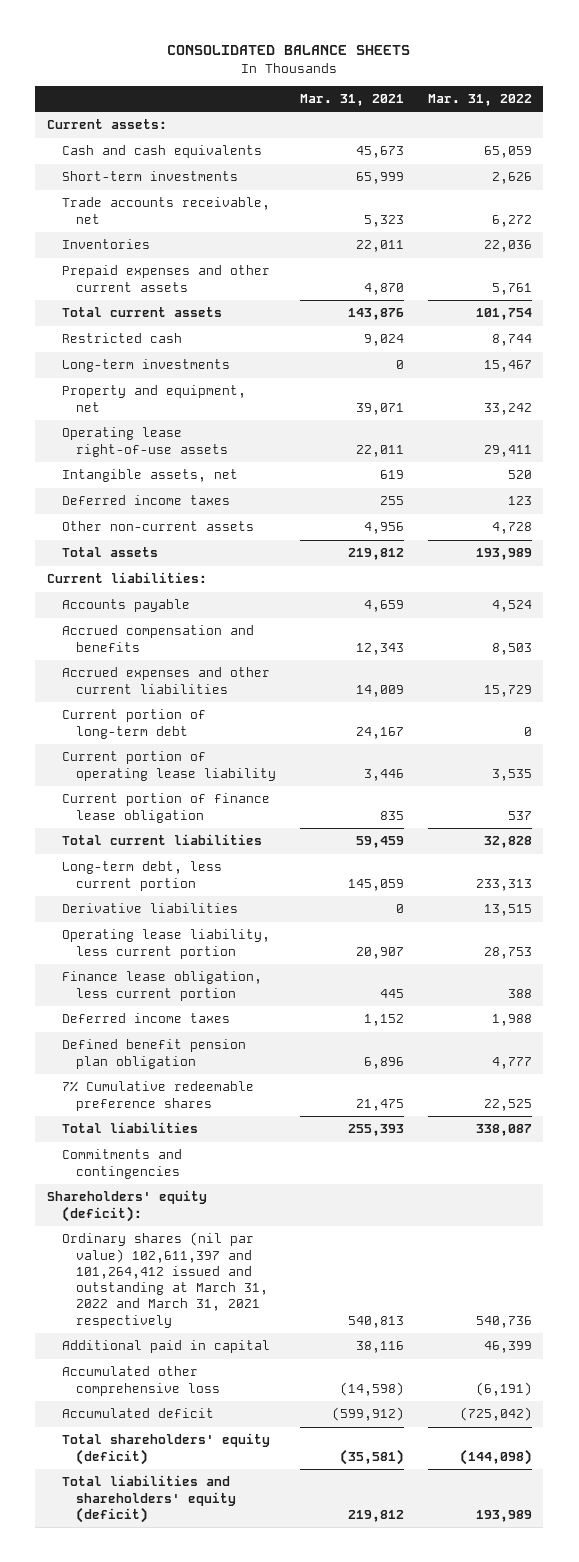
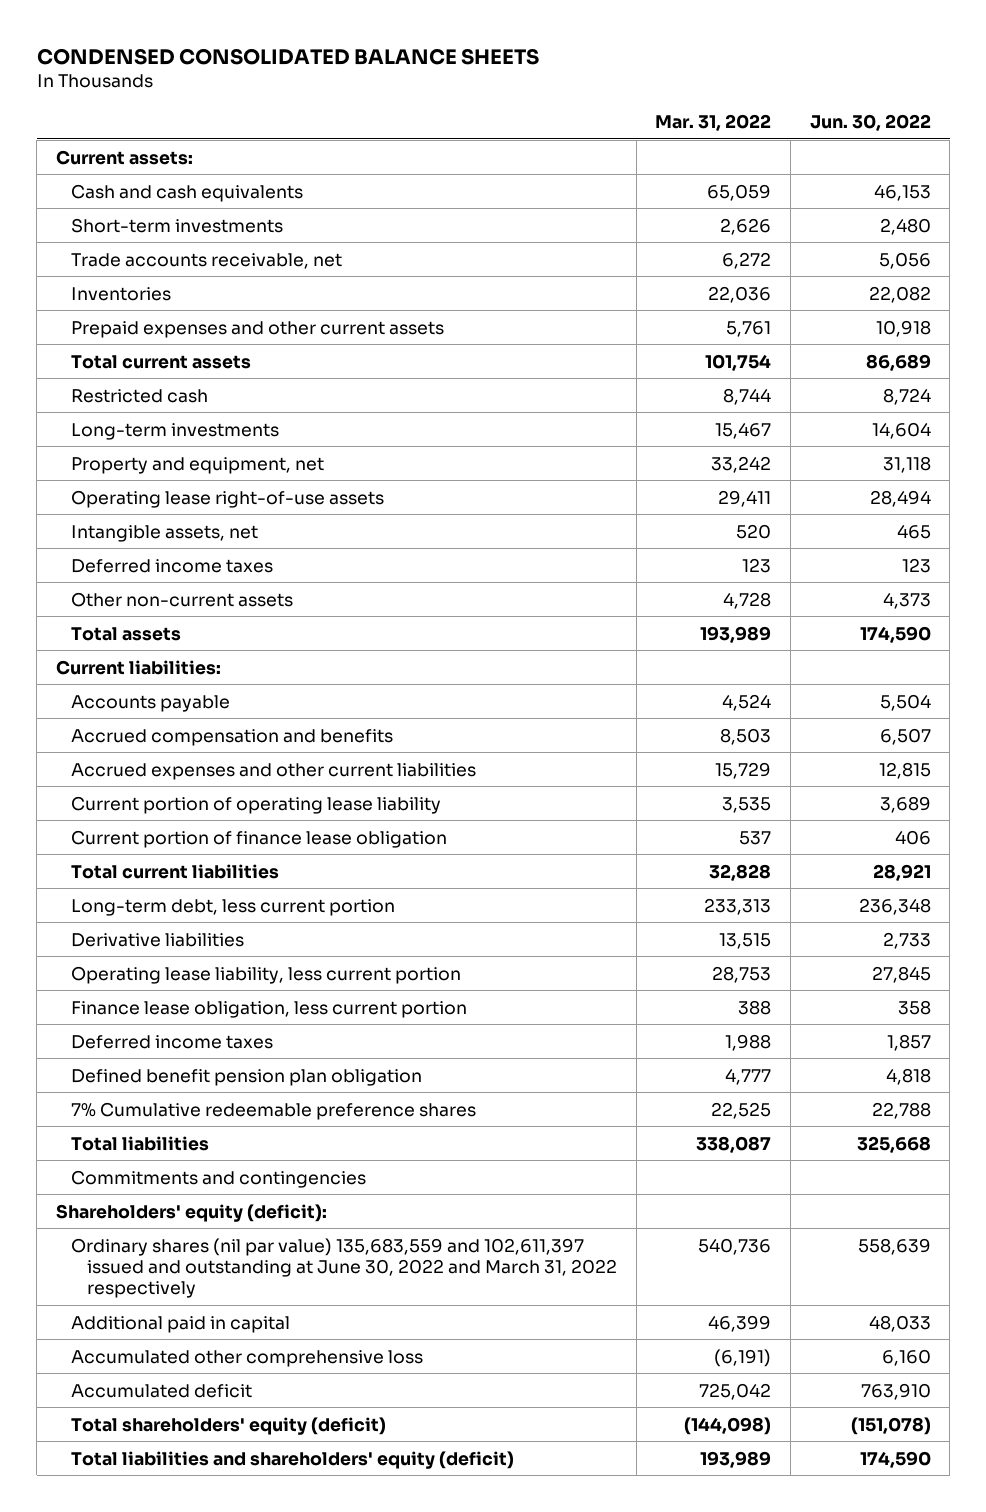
[167,45,411,56] CONSOLIDATED BALANCE SHEETS -> [36,47,539,65] CONDENSED CONSOLIDATED BALANCE SHEETS
[299,94,404,107] Mar. 31, 2021 -> none
none -> [809,113,931,131] Jun. 30, 2022
[61,709,206,739] Current portion of long-term debt -> none
[61,1232,268,1328] Ordinary shares (nil par value) 102,611,397 and 101,264,412 issued and outstanding at March 31, 2022 and March 31, 2021 respectively -> [71,1237,618,1298] Ordinary shares (nil par value) 135,683,559 and 102,611,397 issued and outstanding at June 30, 2022 and March 31, 2022 respectively
[459,1407,532,1422] (725,042) -> [699,1382,772,1400] 725,042

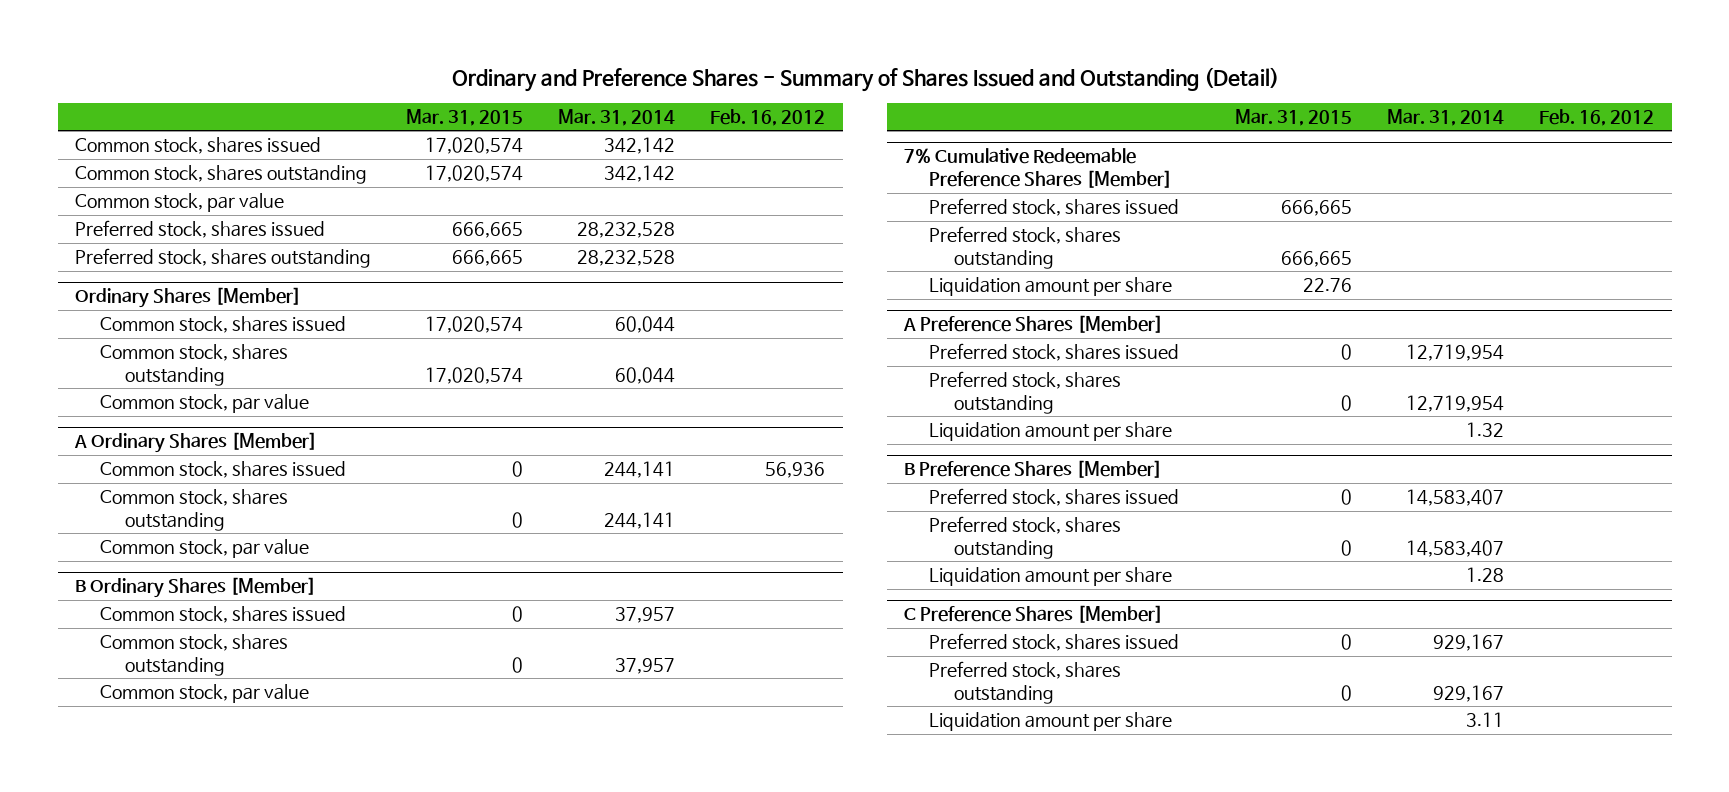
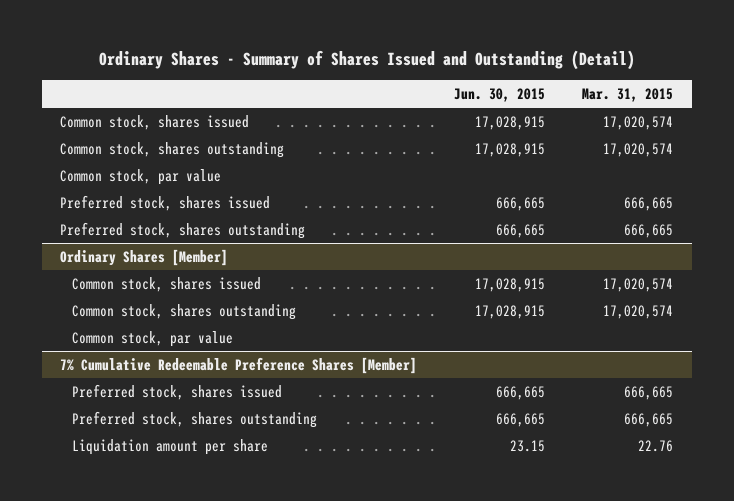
[451,66,1279,92] Ordinary and Preference Shares - Summary of Shares Issued and Outstanding (Detail) -> [98,50,635,71] Ordinary Shares - Summary of Shares Issued and Outstanding (Detail)
[558,108,676,126] Mar. 31, 2014 -> none
[710,108,826,126] Feb. 16, 2012 -> none
none -> [454,88,546,103] Jun. 30, 2015
[74,432,318,454] A Ordinary Shares [Member] -> none
[99,461,346,479] Common stock, shares issued -> none
[99,489,288,531] Common stock, shares outstanding -> none
[99,539,309,559] Common stock, par value -> none
[75,577,317,599] B Ordinary Shares [Member] -> none
[99,606,346,624] Common stock, shares issued -> none
[99,634,288,676] Common stock, shares outstanding -> none
[99,684,309,704] Common stock, par value -> none
[903,315,1164,334] A Preference Shares [Member] -> none
[929,343,1180,362] Preferred stock, shares issued -> none
[929,371,1122,414] Preferred stock, shares outstanding -> none
[929,422,1173,442] Liquidation amount per share -> none
[904,460,1163,479] B Preference Shares [Member] -> none
[929,488,1180,507] Preferred stock, shares issued -> none
[929,516,1122,559] Preferred stock, shares outstanding -> none
[929,567,1173,587] Liquidation amount per share -> none
[904,605,1164,624] C Preference Shares [Member] -> none
[929,633,1180,652] Preferred stock, shares issued -> none
[929,661,1122,704] Preferred stock, shares outstanding -> none
[929,712,1173,732] Liquidation amount per share -> none

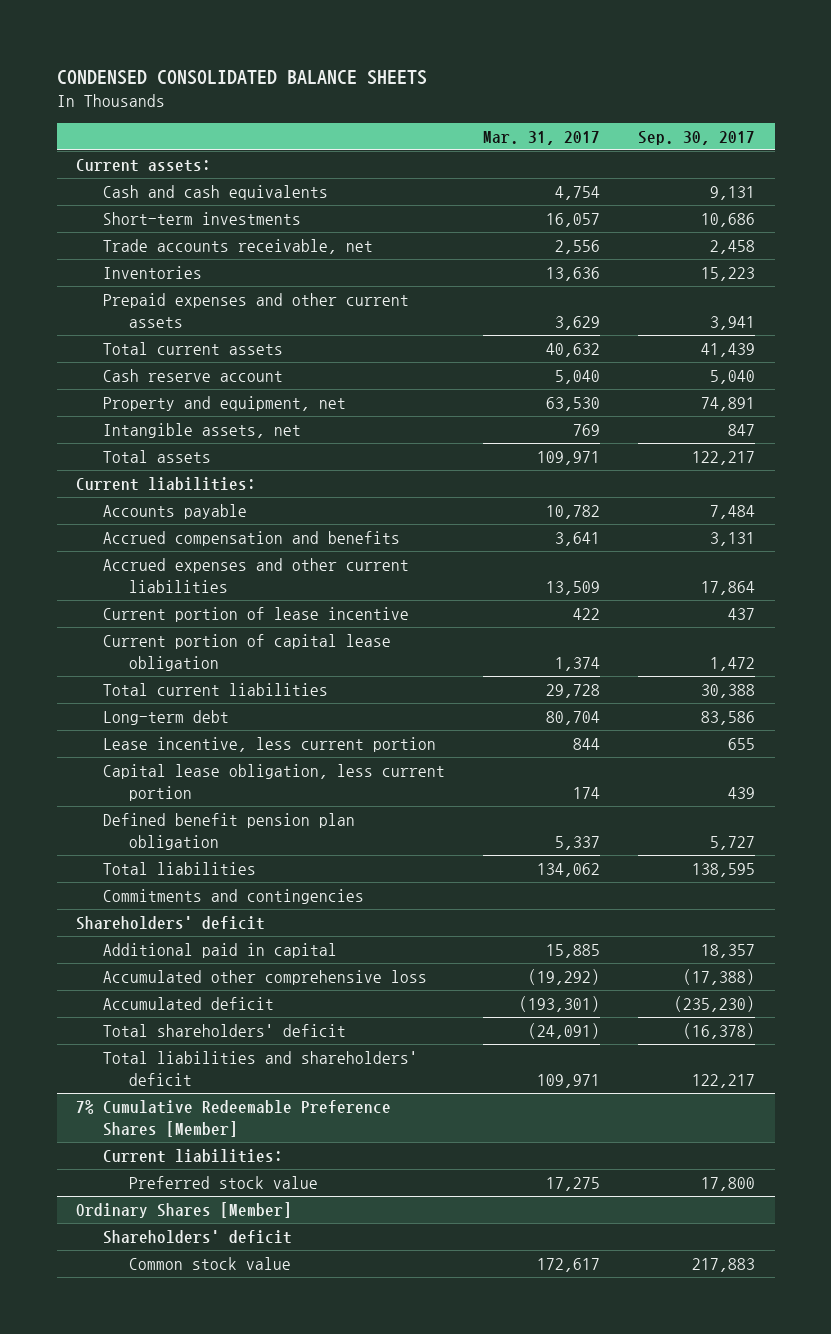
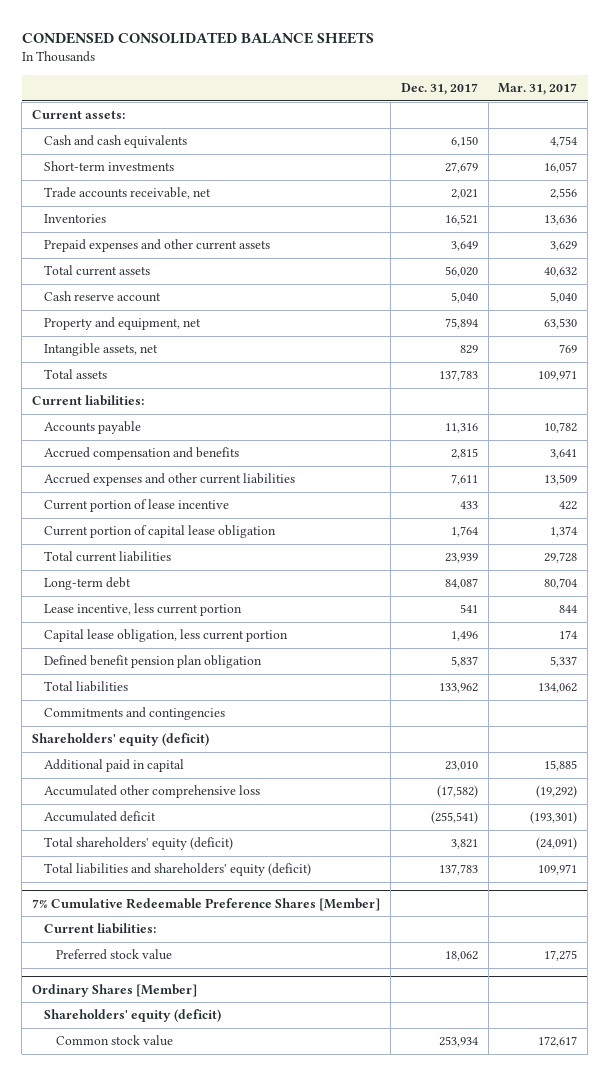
[638,130,756,145] Sep. 30, 2017 -> none
none -> [400,83,478,96] Dec. 31, 2017
[75,915,265,930] Shareholders' deficit -> [31,733,209,747] Shareholders' equity (deficit)
[102,1023,346,1037] Total shareholders' deficit -> [44,837,234,851] Total shareholders' equity (deficit)
[102,1050,418,1086] Total liabilities and shareholders' deficit -> [44,863,312,877] Total liabilities and shareholders' equity (deficit)
[102,1229,292,1244] Shareholders' deficit -> [44,1009,222,1023] Shareholders' equity (deficit)

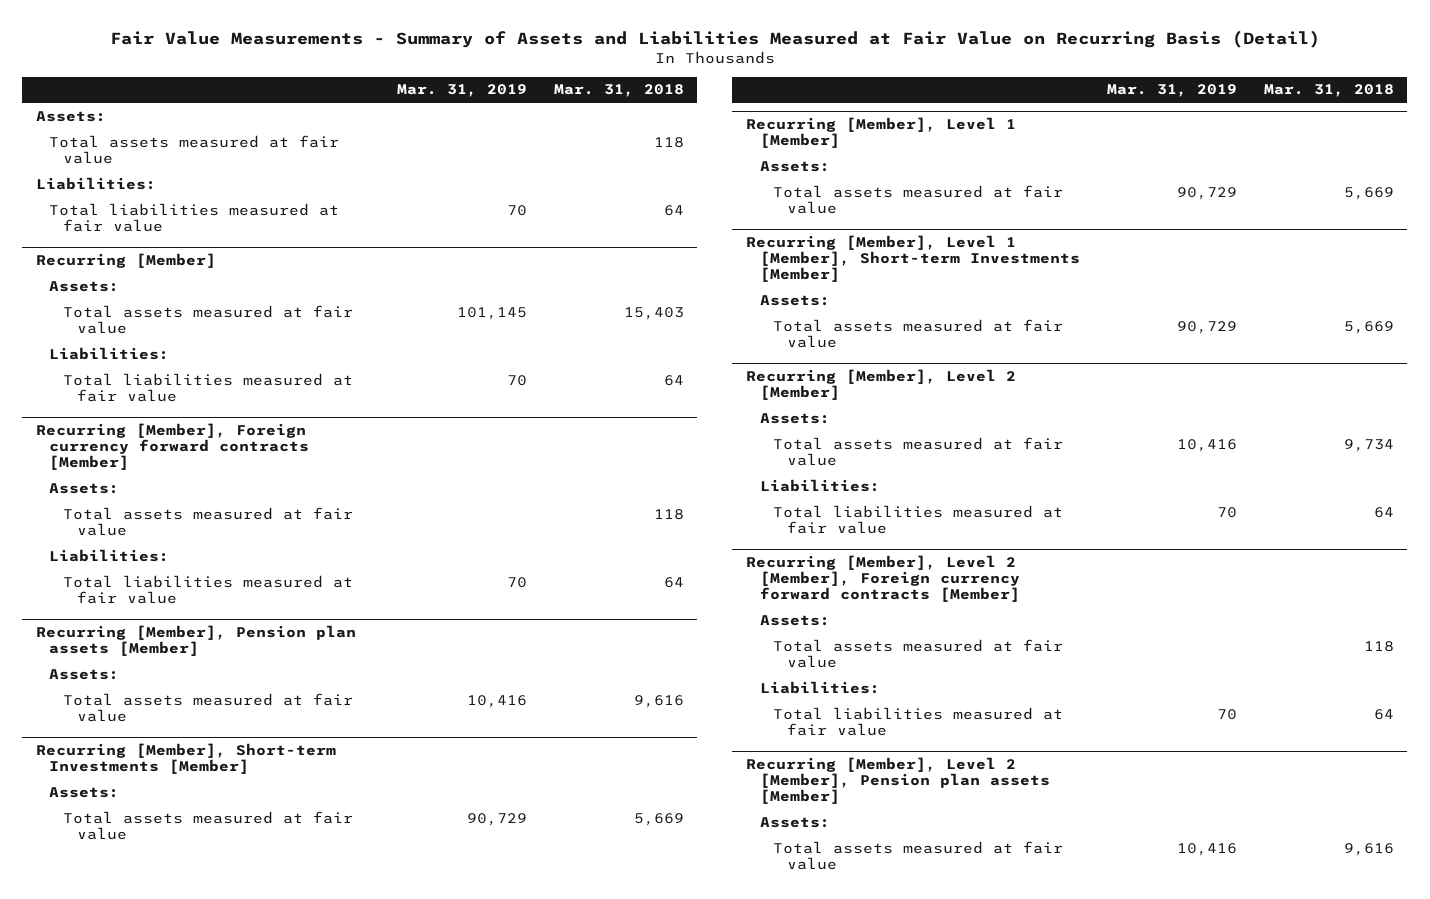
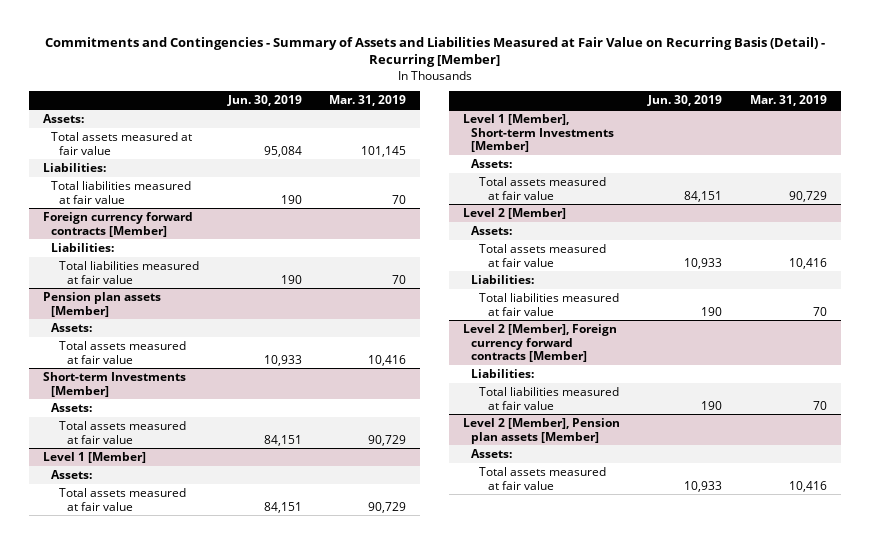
[109,29,1320,48] Fair Value Measurements - Summary of Assets and Liabilities Measured at Fair Value on Recurring Basis (Detail) -> [44,36,825,68] Commitments and Contingencies - Summary of Assets and Liabilities Measured at Fair Value on Recurring Basis (Detail) - Recurring [Member]
[553,84,684,98] Mar. 31, 2018 -> none
none -> [226,95,302,107] Jun. 30, 2019
[49,134,340,164] Total assets measured at fair value -> none
[35,176,156,190] Liabilities: -> none
[49,202,340,232] Total liabilities measured at fair value -> none
[35,252,216,268] Recurring [Member] -> none
[49,280,120,292] Assets: -> none
[49,482,120,494] Assets: -> none
[63,506,354,536] Total assets measured at fair value -> none
[35,422,310,471] Recurring [Member], Foreign currency forward contracts [Member] -> [42,212,193,237] Foreign currency forward contracts [Member]
[35,624,356,657] Recurring [Member], Pension plan assets [Member] -> [42,292,161,317] Pension plan assets [Member]
[35,742,336,775] Recurring [Member], Short-term Investments [Member] -> [42,372,186,397] Short-term Investments [Member]
[745,116,1016,149] Recurring [Member], Level 1 [Member] -> [42,452,146,464] Level 1 [Member]
[745,234,1080,283] Recurring [Member], Level 1 [Member], Short-term Investments [Member] -> [462,114,615,153] Level 1 [Member], Short-term Investments [Member]
[745,368,1016,401] Recurring [Member], Level 2 [Member] -> [462,208,566,220] Level 2 [Member]
[759,614,830,626] Assets: -> none
[773,638,1064,668] Total assets measured at fair value -> none
[745,554,1020,603] Recurring [Member], Level 2 [Member], Foreign currency forward contracts [Member] -> [462,324,617,363] Level 2 [Member], Foreign currency forward contracts [Member]
[745,756,1050,805] Recurring [Member], Level 2 [Member], Pension plan assets [Member] -> [462,418,620,444] Level 2 [Member], Pension plan assets [Member]

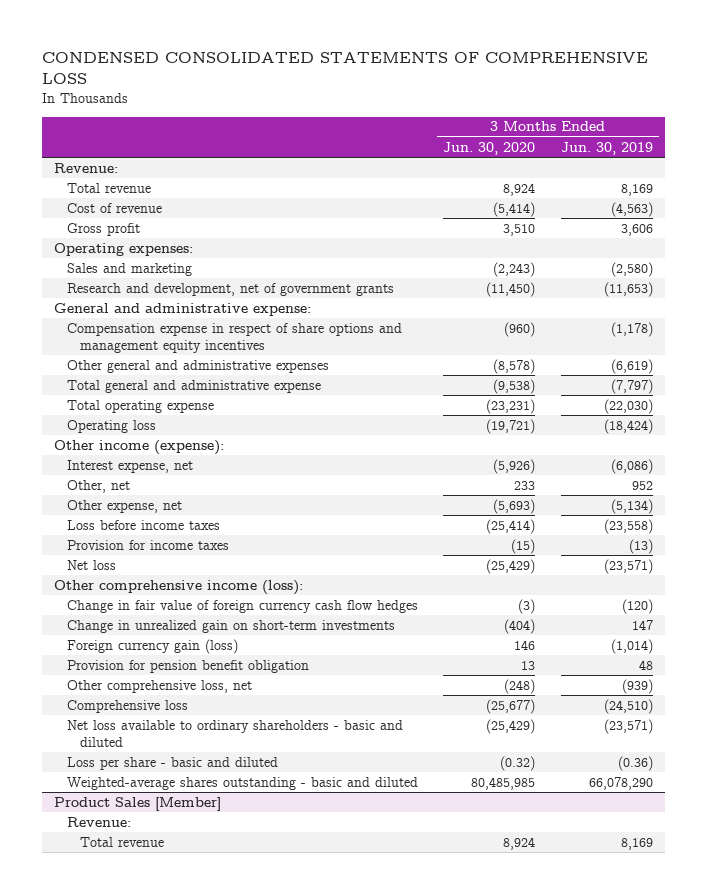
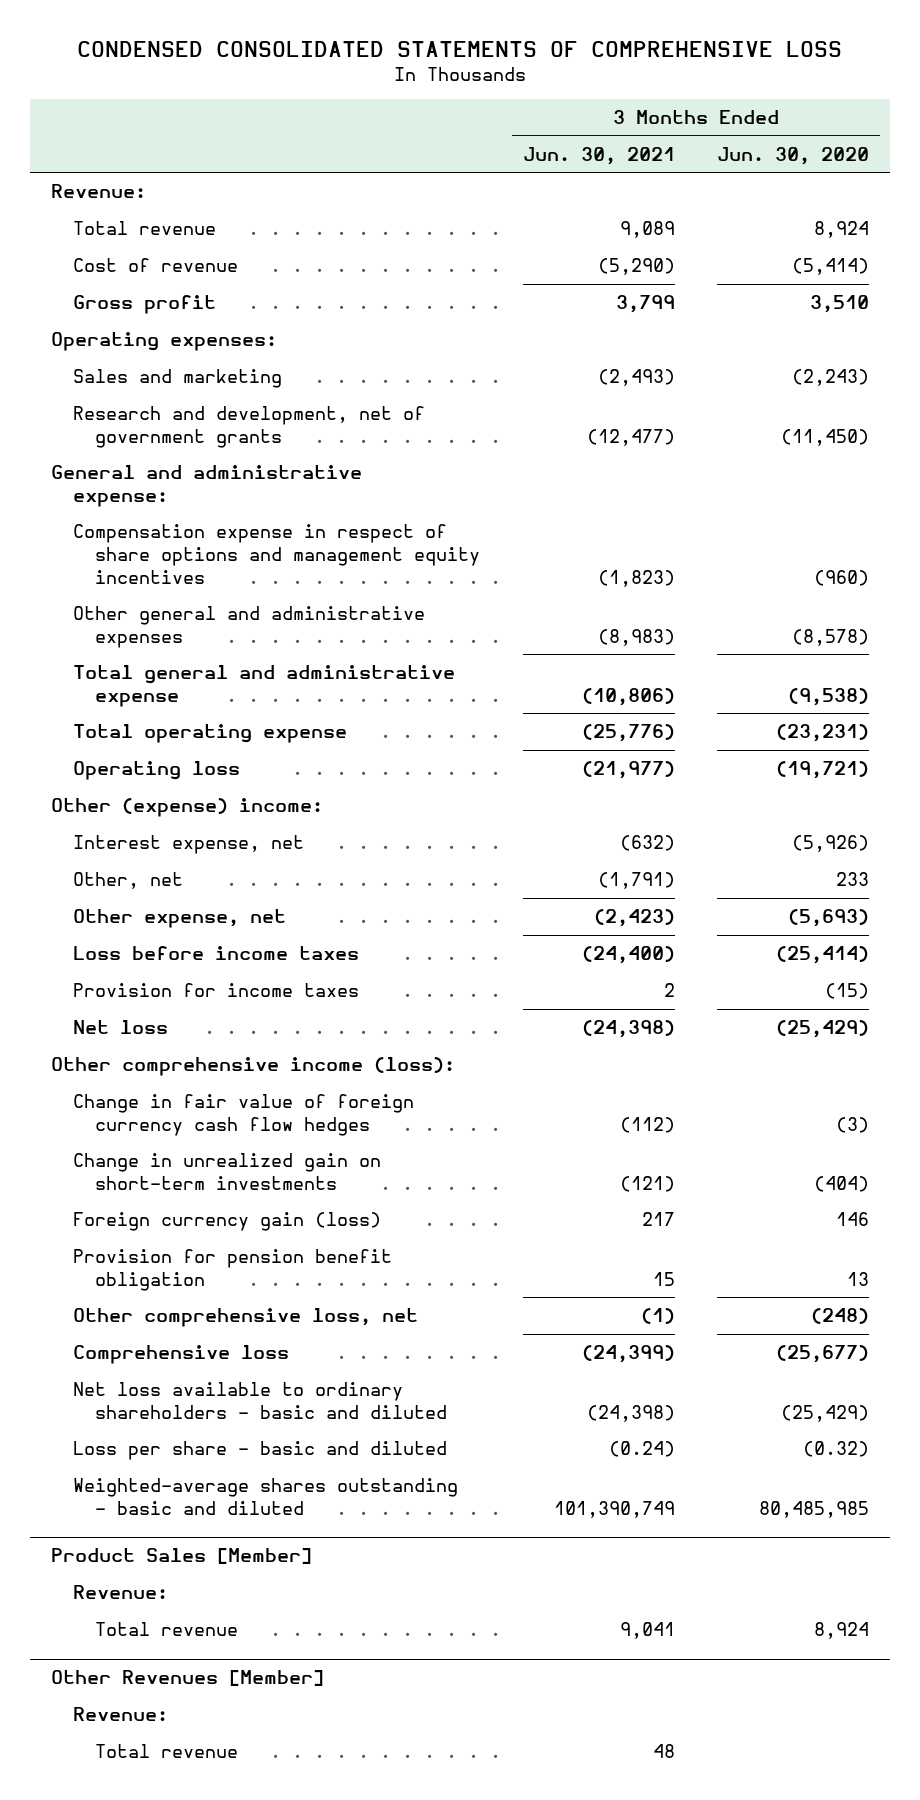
[560,141,653,155] Jun. 30, 2019 -> none
none -> [522,146,675,165] Jun. 30, 2021
[54,439,225,455] Other income (expense): -> [50,798,323,818] Other (expense) income:
none -> [50,1670,324,1687] Other Revenues [Member]
none -> [72,1707,168,1722] Revenue:
none -> [95,1744,239,1759] Total revenue

